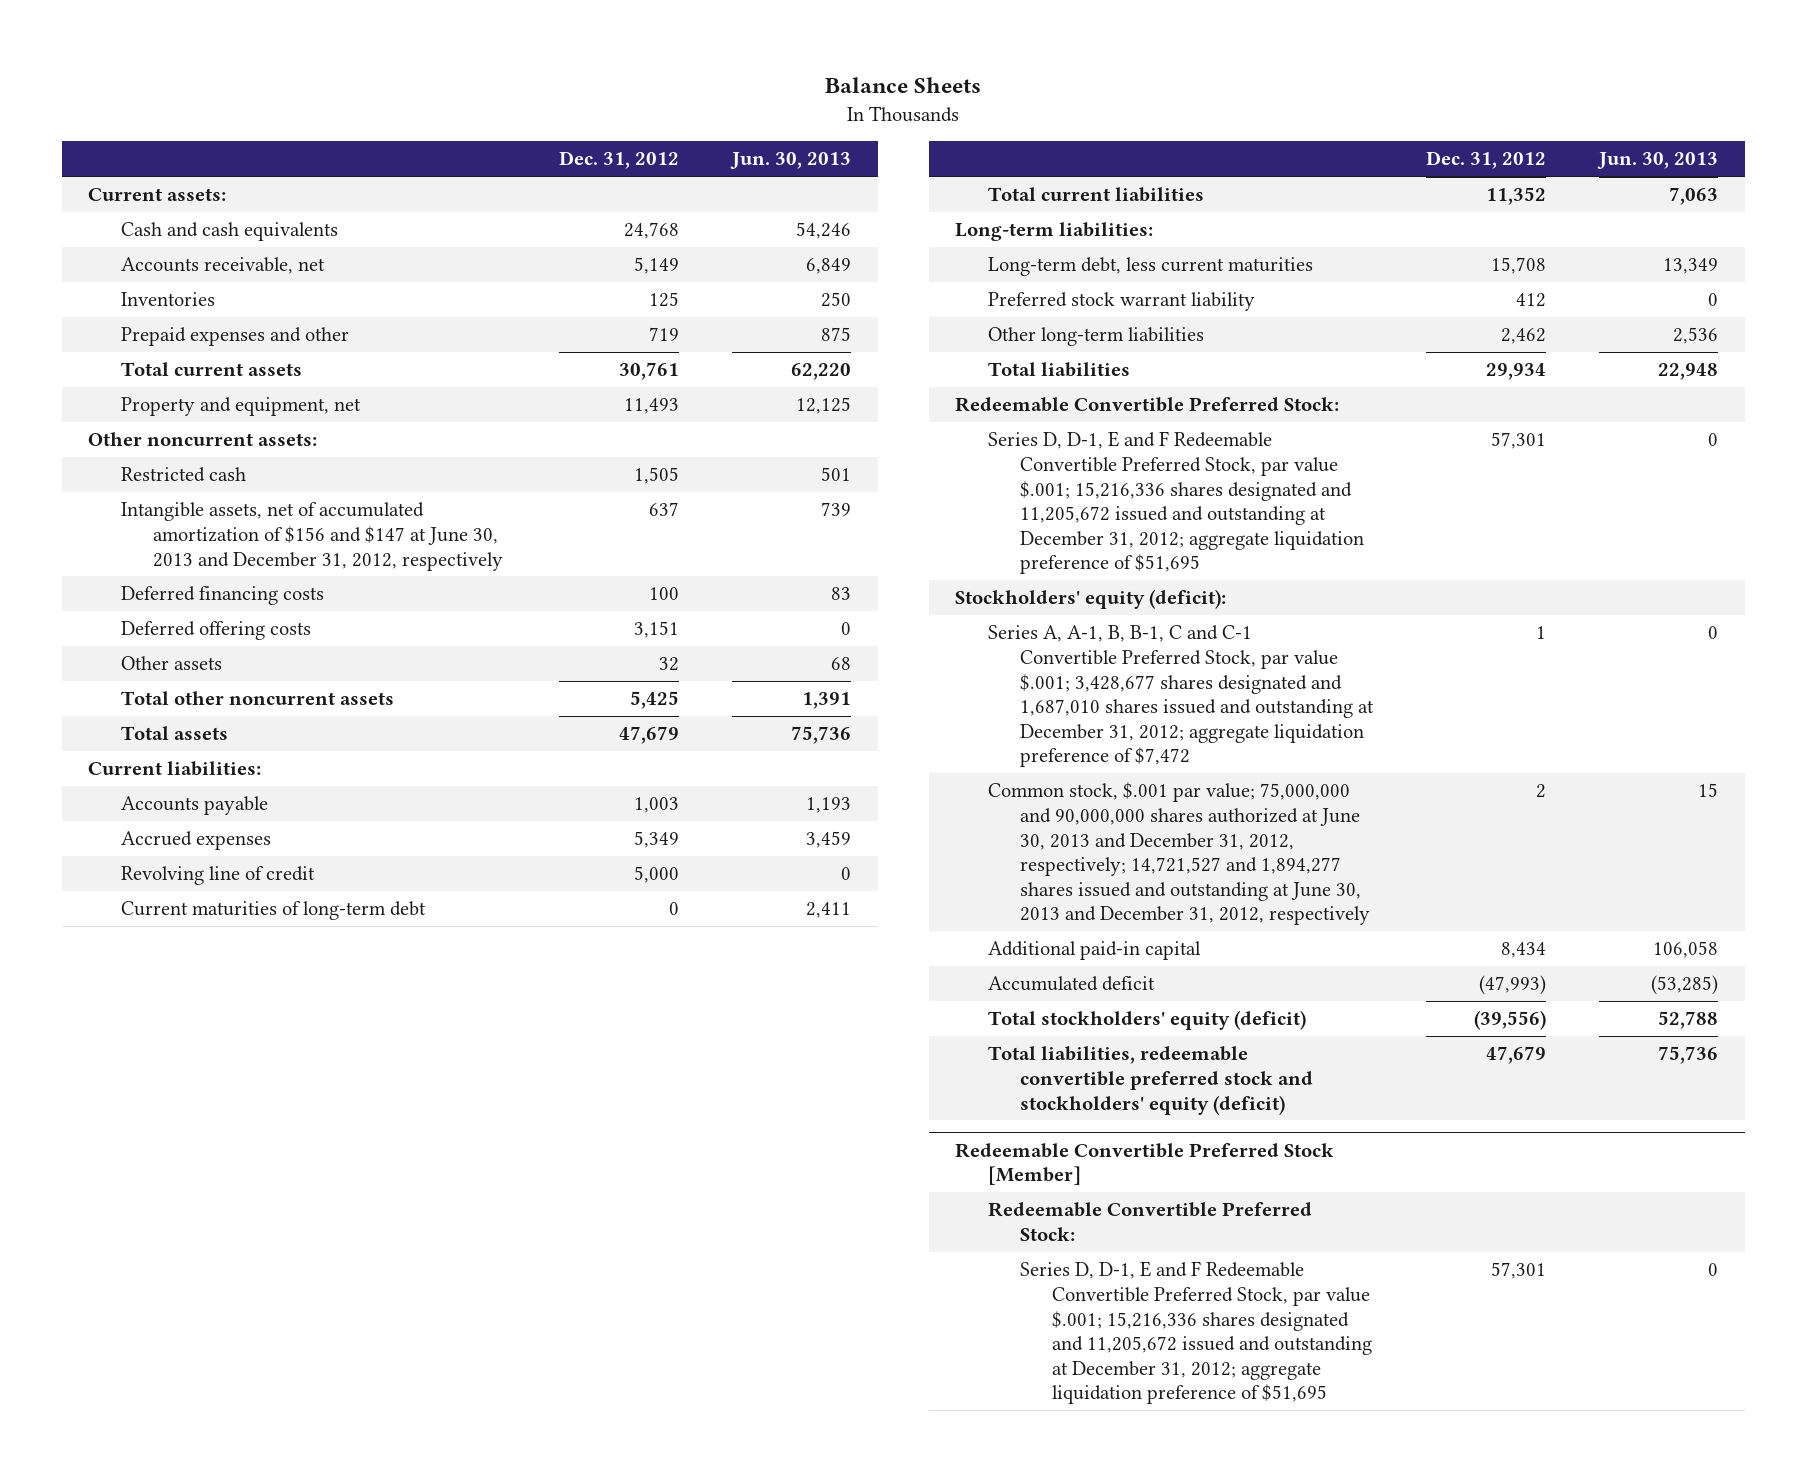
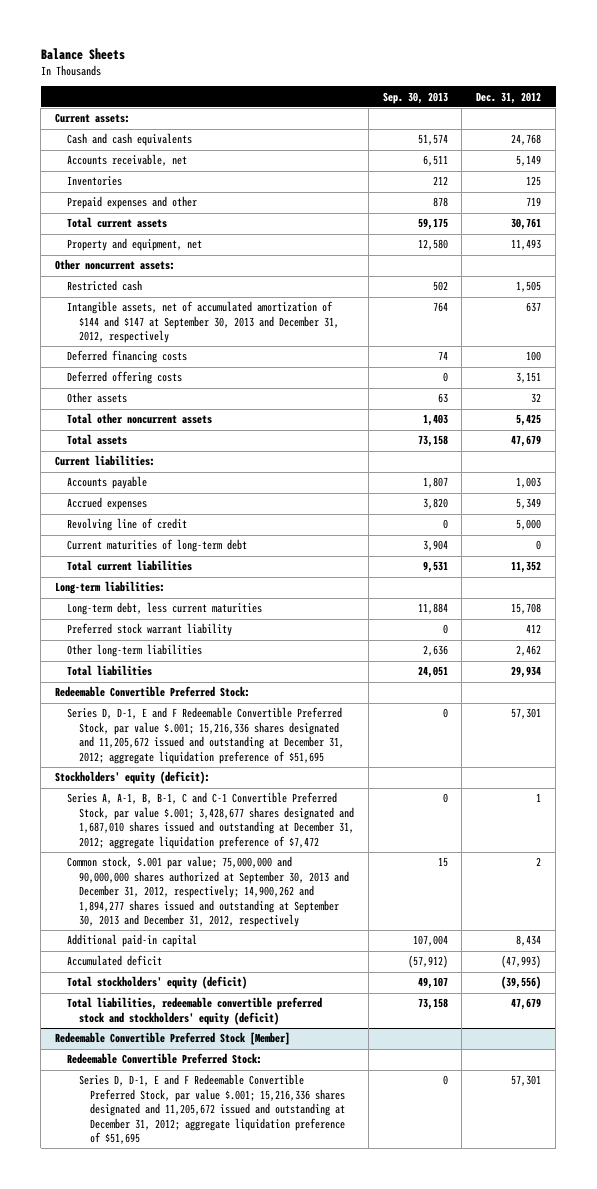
[730,152,852,170] Jun. 30, 2013 -> none
none -> [382,91,448,104] Sep. 30, 2013
[120,502,503,571] Intangible assets, net of accumulated amortization of $156 and $147 at June 30, 2013 and December 31, 2012, respectively -> [66,301,339,344] Intangible assets, net of accumulated amortization of $144 and $147 at September 30, 2013 and December 31, 2012, respectively
[987,782,1370,926] Common stock, $.001 par value; 75,000,000 and 90,000,000 shares authorized at June 30, 2013 and December 31, 2012, respectively; 14,721,527 and 1,894,277 shares issued and outstanding at June 30, 2013 and December 31, 2012, respectively -> [66,856,349,927] Common stock, $.001 par value; 75,000,000 and 90,000,000 shares authorized at September 30, 2013 and December 31, 2012, respectively; 14,900,262 and 1,894,277 shares issued and outstanding at September 30, 2013 and December 31, 2012, respectively

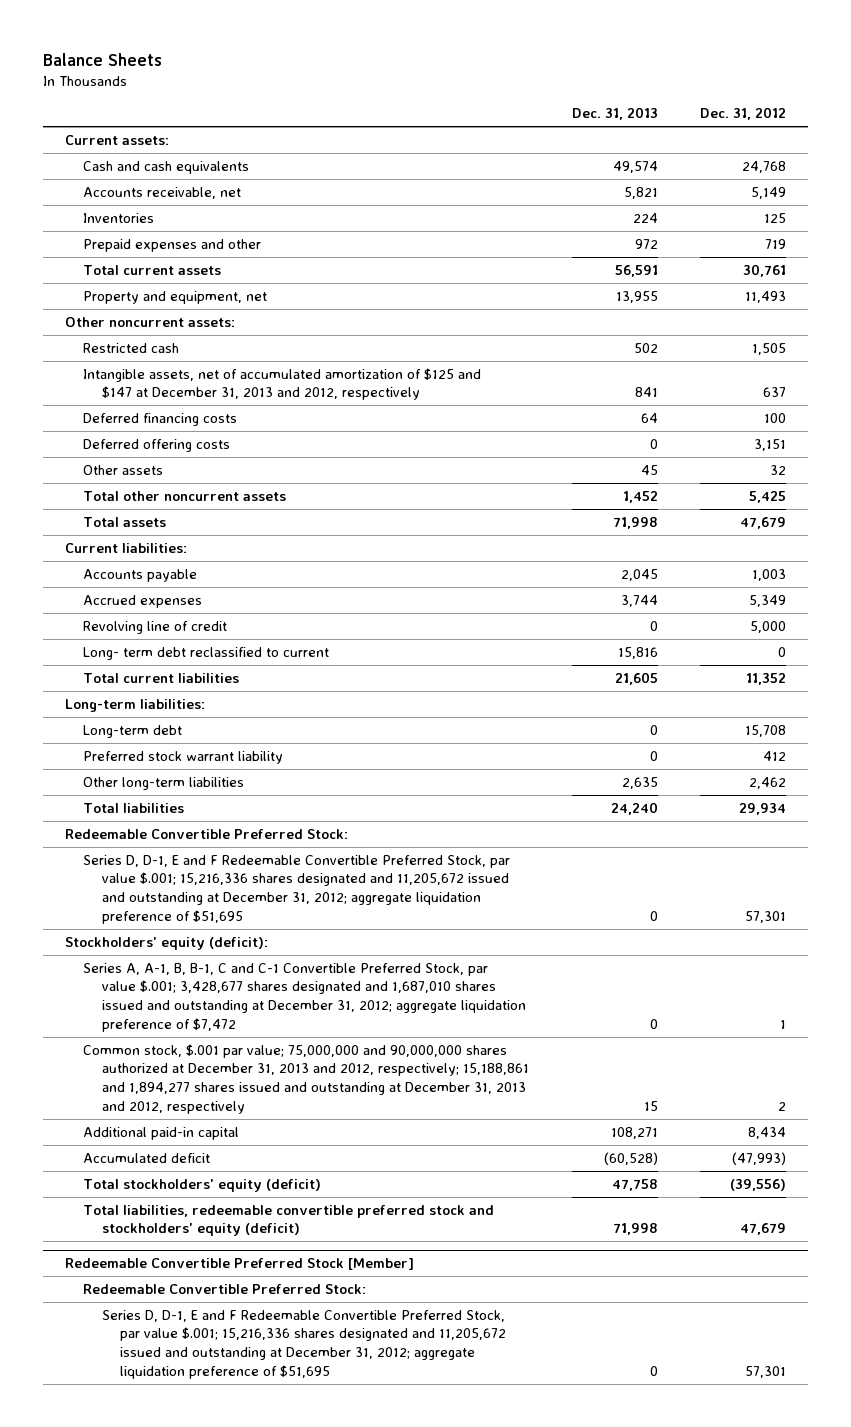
[382,91,448,104] Sep. 30, 2013 -> none
none -> [571,107,658,121] Dec. 31, 2013
[66,301,339,344] Intangible assets, net of accumulated amortization of $144 and $147 at September 30, 2013 and December 31, 2012, respectively -> [83,367,482,401] Intangible assets, net of accumulated amortization of $125 and $147 at December 31, 2013 and 2012, respectively
[66,539,247,553] Current maturities of long-term debt -> [83,646,330,660] Long- term debt reclassified to current
[66,602,262,616] Long-term debt, less current maturities -> [83,724,183,738] Long-term debt
[66,856,349,927] Common stock, $.001 par value; 75,000,000 and 90,000,000 shares authorized at September 30, 2013 and December 31, 2012, respectively; 14,900,262 and 1,894,277 shares issued and outstanding at September 30, 2013 and December 31, 2012, respectively -> [83,1043,529,1114] Common stock, $.001 par value; 75,000,000 and 90,000,000 shares authorized at December 31, 2013 and 2012, respectively; 15,188,861 and 1,894,277 shares issued and outstanding at December 31, 2013 and 2012, respectively

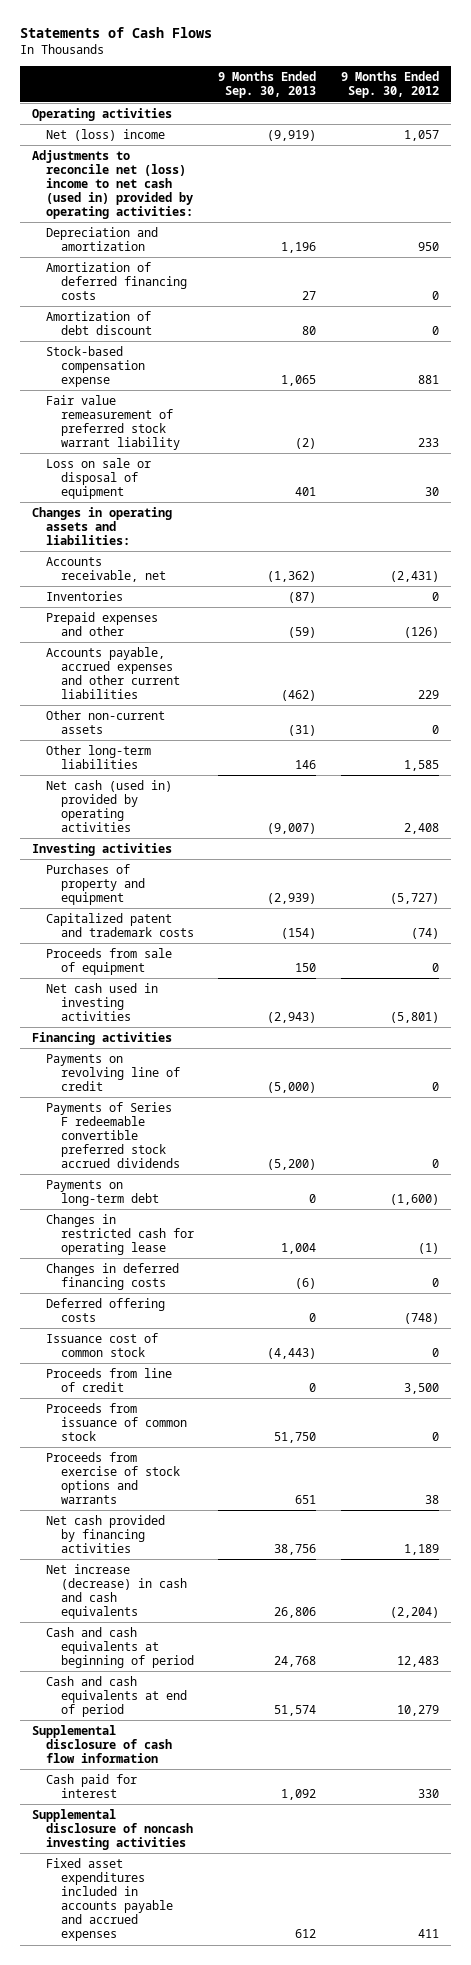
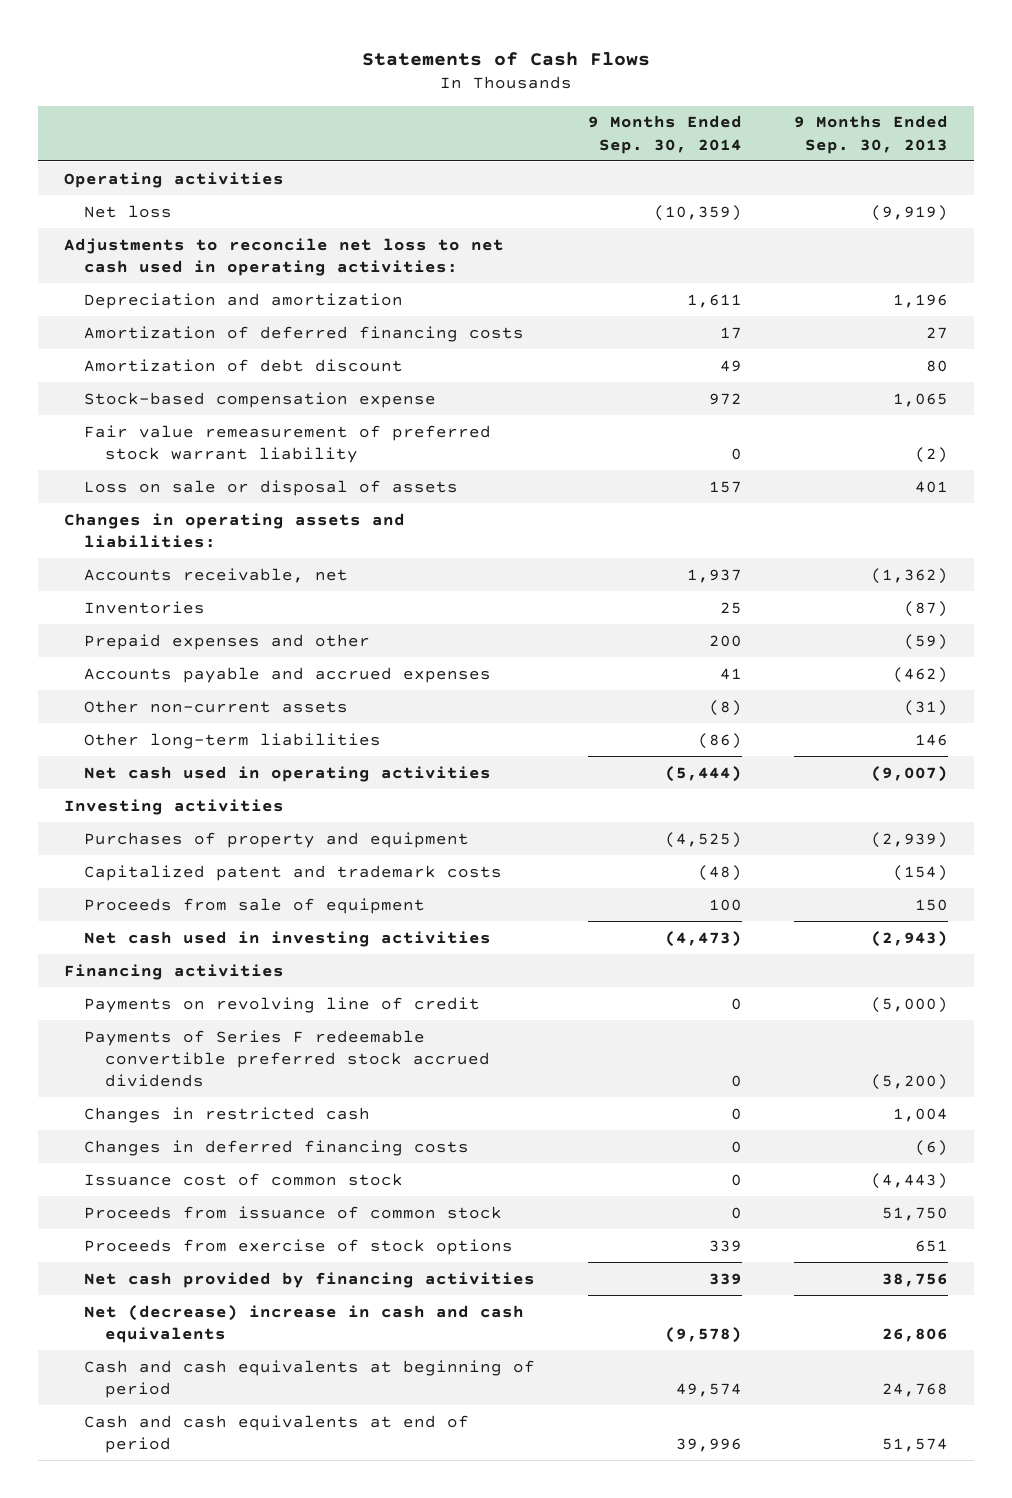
[340,71,439,99] 9 Months Ended Sep. 30, 2012 -> none
none -> [587,115,742,154] 9 Months Ended Sep. 30, 2014
[46,128,166,141] Net (loss) income -> [84,204,173,218] Net loss
[32,149,194,220] Adjustments to reconcile net (loss) income to net cash (used in) provided by operating activities: -> [63,237,504,276] Adjustments to reconcile net loss to net cash used in operating activities:
[46,457,152,500] Loss on sale or disposal of equipment -> [84,479,459,496] Loss on sale or disposal of assets
[46,646,180,700] Accounts payable, accrued expenses and other current liabilities -> [84,666,492,683] Accounts payable and accrued expenses
[46,779,173,833] Net cash (used in) provided by operating activities -> [84,765,492,782] Net cash used in operating activities
[46,1179,159,1207] Payments on long-term debt -> none
[46,1213,194,1256] Changes in restricted cash for operating lease -> [84,1106,371,1123] Changes in restricted cash
[46,1297,166,1323] Deferred offering costs -> none
[46,1367,173,1393] Proceeds from line of credit -> none
[46,1451,180,1505] Proceeds from exercise of stock options and warrants -> [84,1238,514,1255] Proceeds from exercise of stock options
[46,1563,187,1620] Net increase (decrease) in cash and cash equivalents -> [84,1304,525,1343] Net (decrease) increase in cash and cash equivalents
[32,1724,173,1764] Supplemental disclosure of cash flow information -> none
[46,1773,138,1799] Cash paid for interest -> none
[32,1808,194,1851] Supplemental disclosure of noncash investing activities -> none
[46,1857,173,1942] Fixed asset expenditures included in accounts payable and accrued expenses -> none

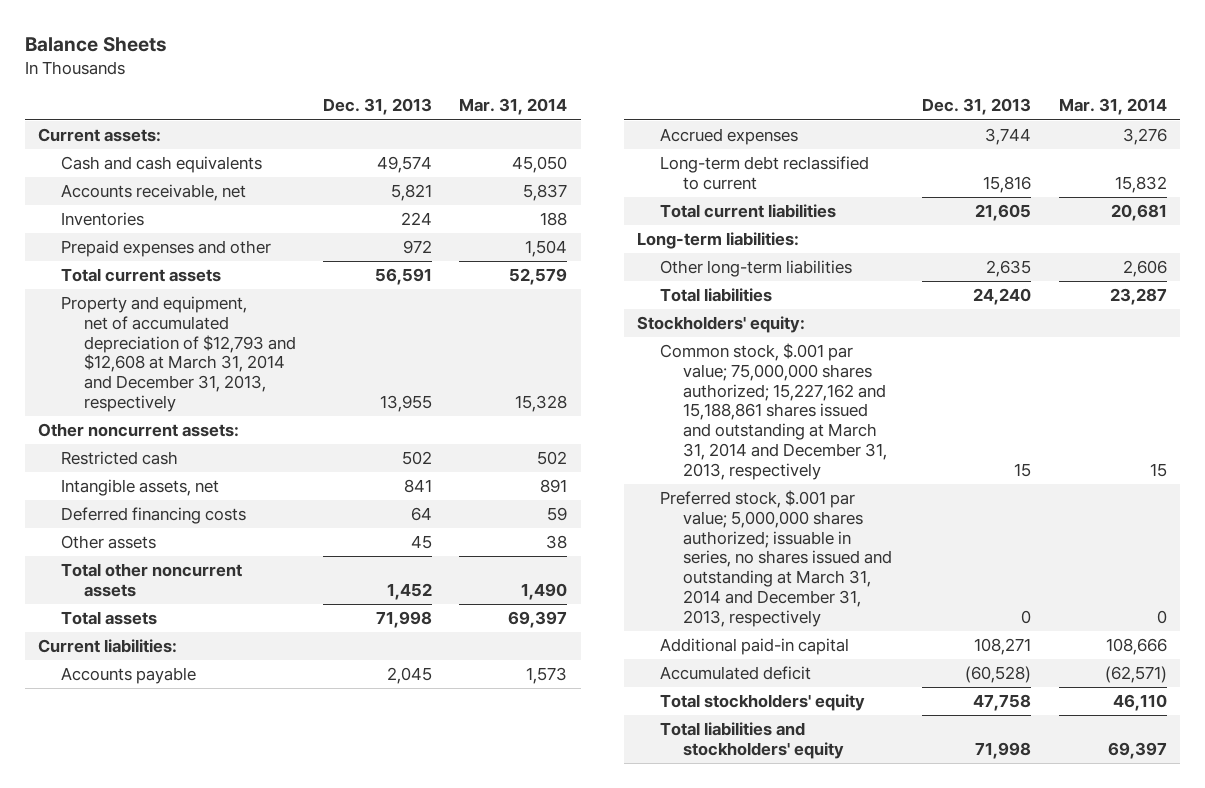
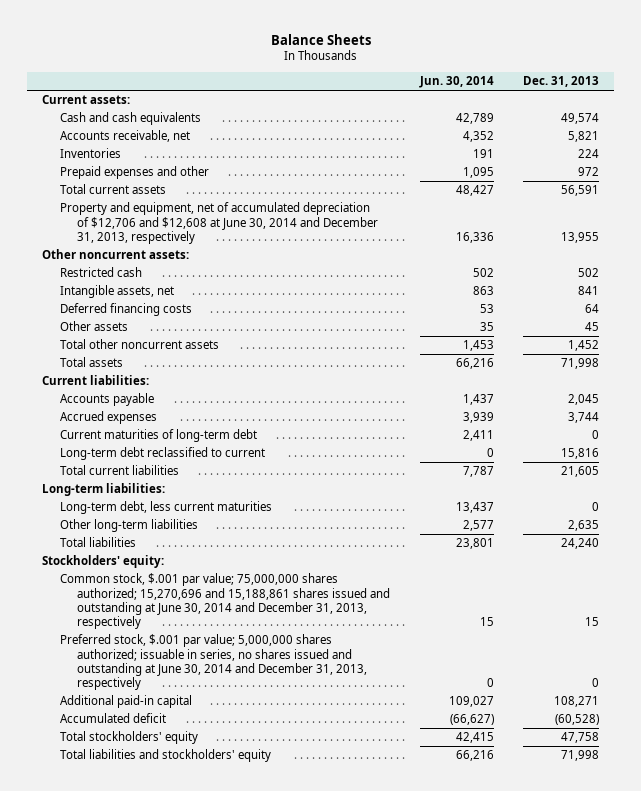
[459,98,568,116] Mar. 31, 2014 -> none
none -> [418,76,494,89] Jun. 30, 2014
[61,296,296,412] Property and equipment, net of accumulated depreciation of $12,793 and $12,608 at March 31, 2014 and December 31, 2013, respectively -> [59,202,378,244] Property and equipment, net of accumulated depreciation of $12,706 and $12,608 at June 30, 2014 and December 31, 2013, respectively
none -> [59,429,257,443] Current maturities of long-term debt
none -> [59,501,272,515] Long-term debt, less current maturities
[660,343,888,480] Common stock, $.001 par value; 75,000,000 shares authorized; 15,227,162 and 15,188,861 shares issued and outstanding at March 31, 2014 and December 31, 2013, respectively -> [59,573,390,629] Common stock, $.001 par value; 75,000,000 shares authorized; 15,270,696 and 15,188,861 shares issued and outstanding at June 30, 2014 and December 31, 2013, respectively
[660,490,893,627] Preferred stock, $.001 par value; 5,000,000 shares authorized; issuable in series, no shares issued and outstanding at March 31, 2014 and December 31, 2013, respectively -> [59,634,367,690] Preferred stock, $.001 par value; 5,000,000 shares authorized; issuable in series, no shares issued and outstanding at June 30, 2014 and December 31, 2013, respectively

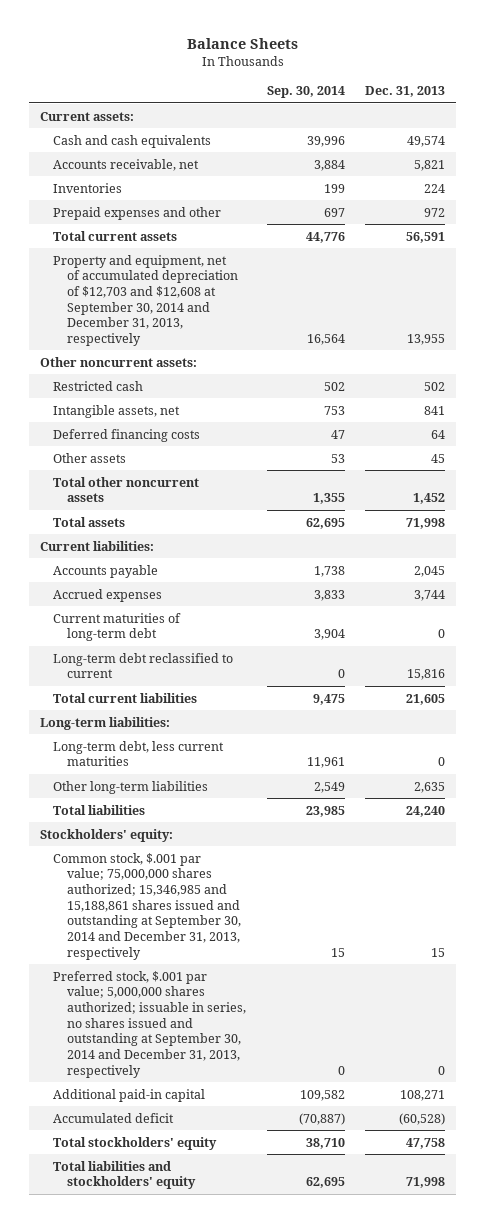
[418,76,494,89] Jun. 30, 2014 -> none
none -> [266,86,345,99] Sep. 30, 2014
[59,202,378,244] Property and equipment, net of accumulated depreciation of $12,706 and $12,608 at June 30, 2014 and December 31, 2013, respectively -> [53,254,238,346] Property and equipment, net of accumulated depreciation of $12,703 and $12,608 at September 30, 2014 and December 31, 2013, respectively
[59,573,390,629] Common stock, $.001 par value; 75,000,000 shares authorized; 15,270,696 and 15,188,861 shares issued and outstanding at June 30, 2014 and December 31, 2013, respectively -> [53,852,241,960] Common stock, $.001 par value; 75,000,000 shares authorized; 15,346,985 and 15,188,861 shares issued and outstanding at September 30, 2014 and December 31, 2013, respectively
[59,634,367,690] Preferred stock, $.001 par value; 5,000,000 shares authorized; issuable in series, no shares issued and outstanding at June 30, 2014 and December 31, 2013, respectively -> [53,970,246,1078] Preferred stock, $.001 par value; 5,000,000 shares authorized; issuable in series, no shares issued and outstanding at September 30, 2014 and December 31, 2013, respectively

